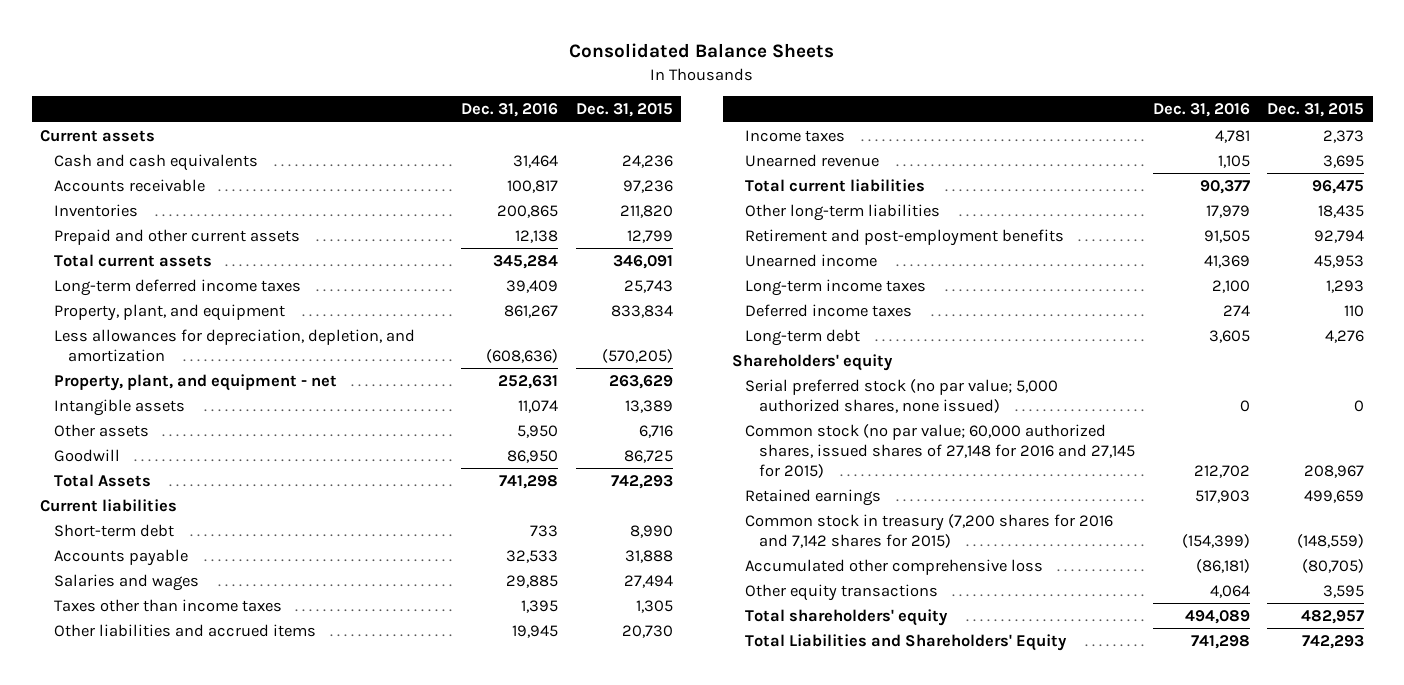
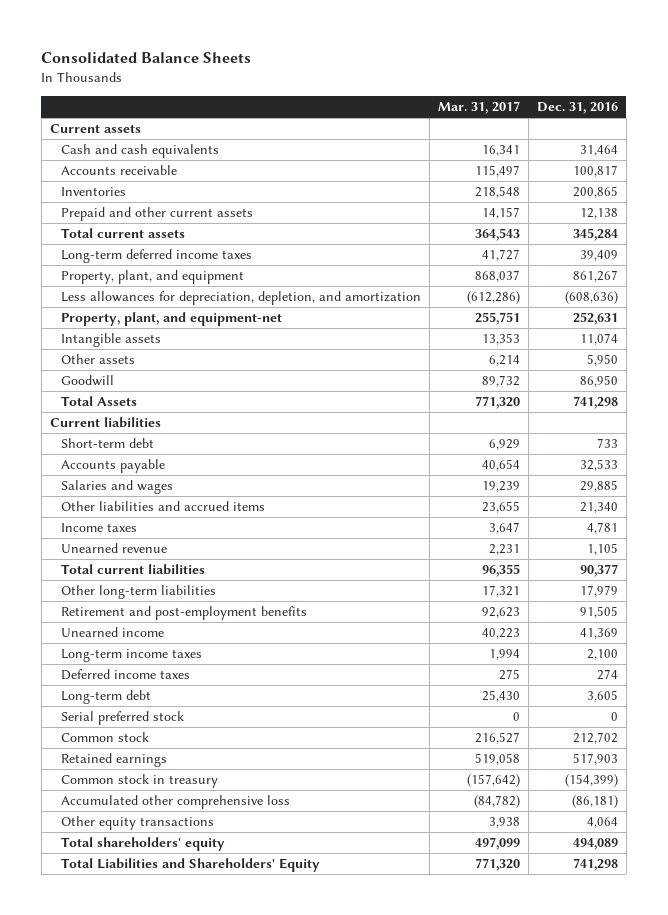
[575,103,673,118] Dec. 31, 2015 -> none
none -> [437,101,520,115] Mar. 31, 2017
[53,373,337,391] Property, plant, and equipment - net -> [60,312,282,327] Property, plant, and equipment-net
[53,598,282,612] Taxes other than income taxes -> none
[512,624,559,638] 19,945 -> [579,502,618,514] 21,340
[731,353,893,371] Shareholders' equity -> none
[745,378,1059,413] Serial preferred stock (no par value; 5,000 authorized shares, none issued) -> [60,711,184,726] Serial preferred stock
[745,423,1136,479] Common stock (no par value; 60,000 authorized shares, issued shares of 27,148 for 2016 and 27,145 for 2015) -> [60,732,149,743] Common stock
[745,513,1114,548] Common stock in treasury (7,200 shares for 2016 and 7,142 shares for 2015) -> [60,774,218,789] Common stock in treasury

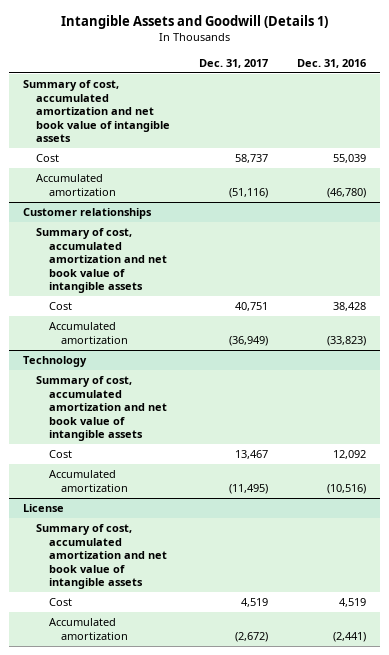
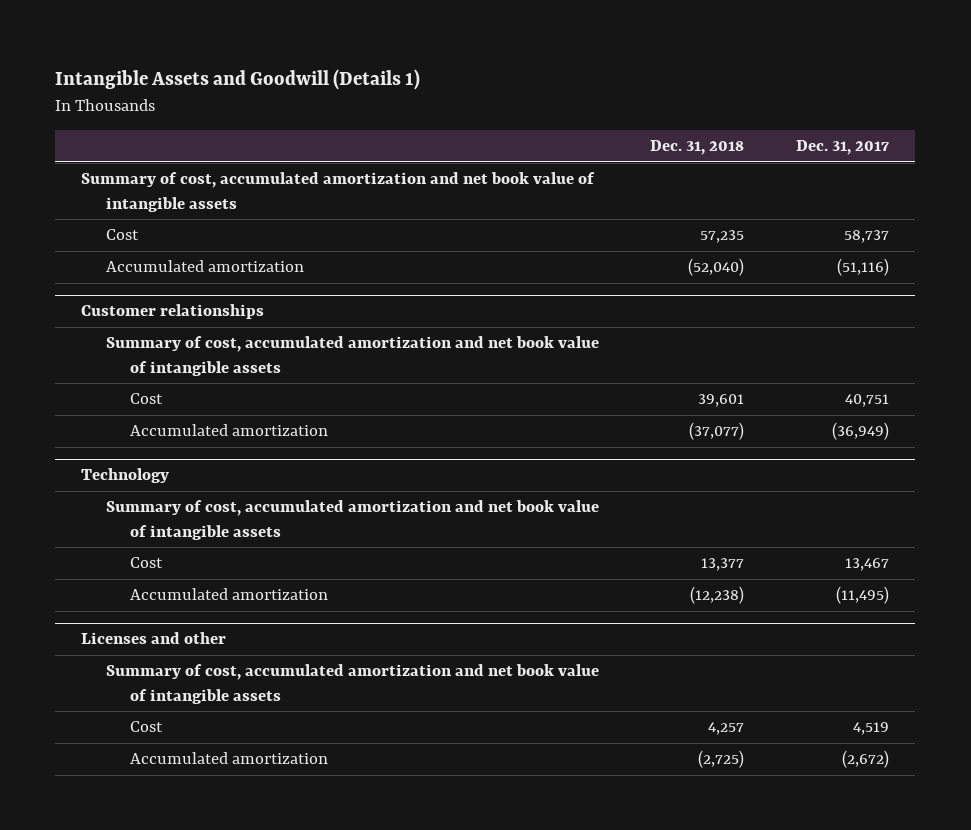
[296,58,366,68] Dec. 31, 2016 -> none
none -> [650,140,745,156] Dec. 31, 2018
[23,504,65,513] License -> [81,632,227,645] Licenses and other

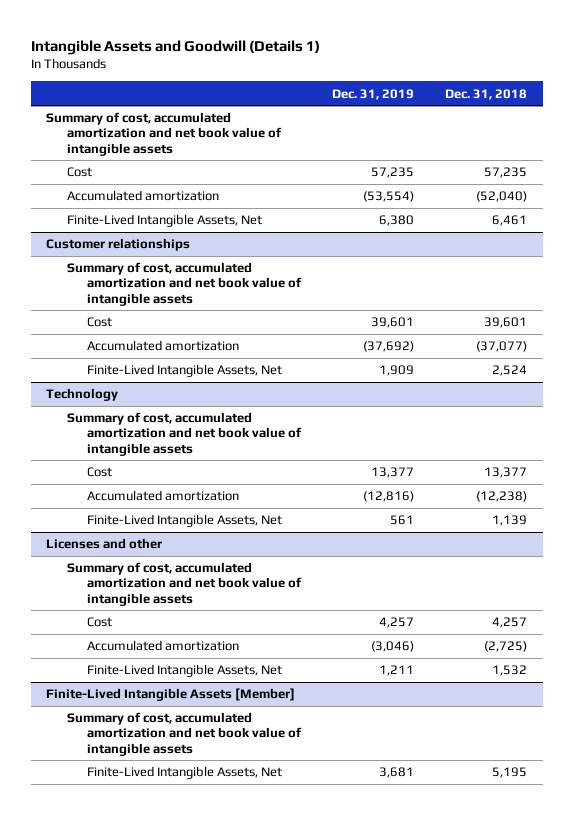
[796,140,890,156] Dec. 31, 2017 -> none
none -> [331,88,414,100] Dec. 31, 2019
none -> [66,214,262,228] Finite-Lived Intangible Assets, Net
none -> [86,364,282,378] Finite-Lived Intangible Assets, Net
none -> [86,514,282,528] Finite-Lived Intangible Assets, Net
none -> [86,664,282,678] Finite-Lived Intangible Assets, Net
none -> [46,688,296,702] Finite-Lived Intangible Assets [Member]
none -> [66,712,302,756] Summary of cost, accumulated amortization and net book value of intangible assets
none -> [86,766,282,780] Finite-Lived Intangible Assets, Net

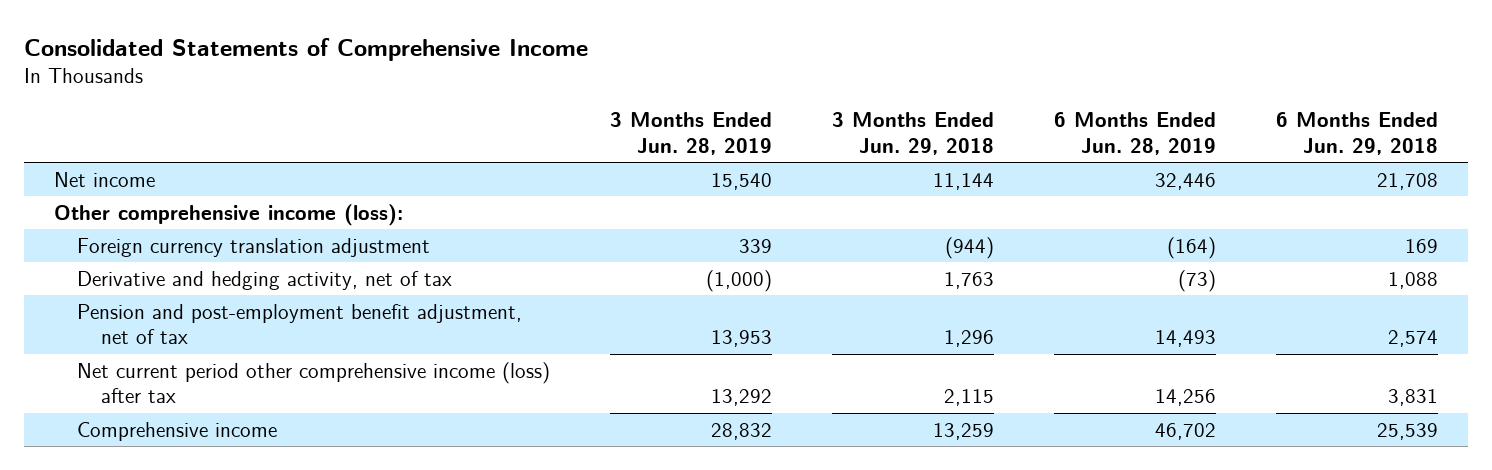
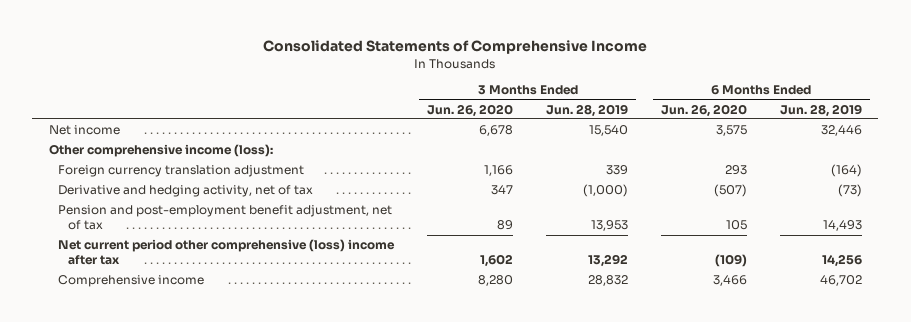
[832,112,995,155] 3 Months Ended Jun. 29, 2018 -> none
[1276,112,1439,155] 6 Months Ended Jun. 29, 2018 -> none
none -> [427,103,514,117] Jun. 26, 2020
none -> [661,103,748,117] Jun. 26, 2020
[77,361,551,404] Net current period other comprehensive income (loss) after tax -> [58,239,396,266] Net current period other comprehensive (loss) income after tax

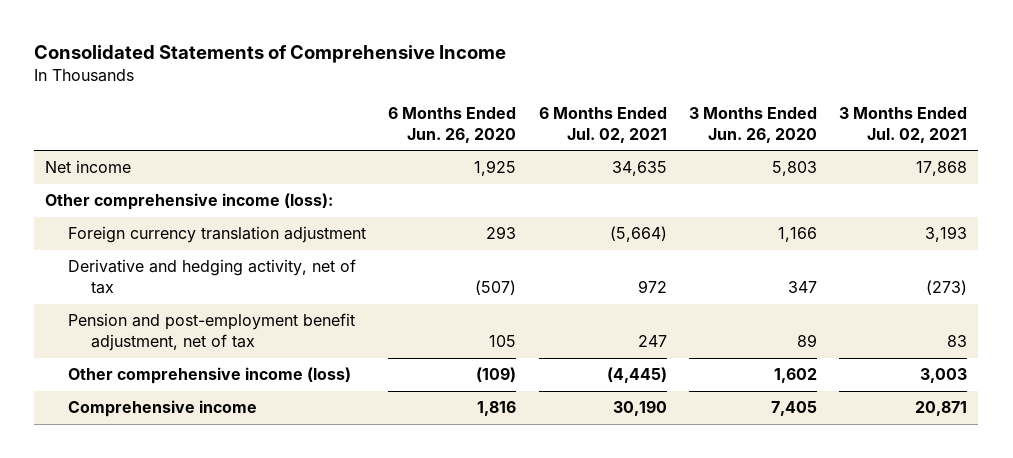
[546,103,629,117] Jun. 28, 2019 -> none
[779,103,862,117] Jun. 28, 2019 -> none
none -> [538,106,667,143] 6 Months Ended Jul. 02, 2021
none -> [839,106,968,143] 3 Months Ended Jul. 02, 2021
[479,125,514,137] 6,678 -> [771,161,817,177] 5,803
[716,125,748,137] 3,575 -> [474,160,517,177] 1,925
[58,239,396,266] Net current period other comprehensive (loss) income after tax -> [68,367,352,385] Other comprehensive income (loss)
[478,275,514,287] 8,280 -> [770,401,817,417] 7,405
[713,275,748,287] 3,466 -> [477,401,517,417] 1,816

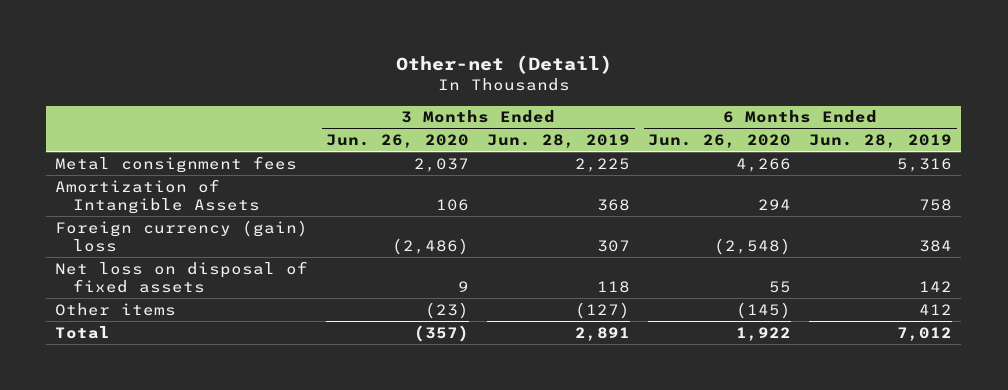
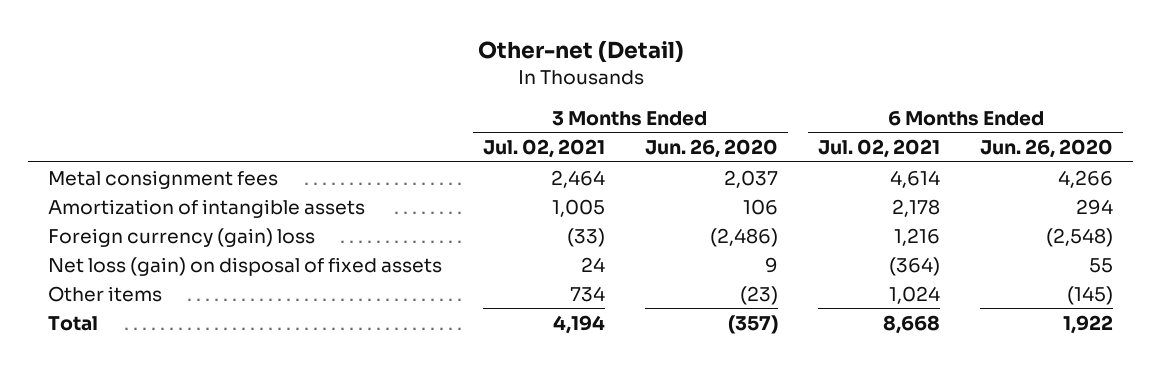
[487,133,631,148] Jun. 28, 2019 -> none
[809,133,953,148] Jun. 28, 2019 -> none
none -> [482,138,605,158] Jul. 02, 2021
none -> [817,138,940,158] Jul. 02, 2021
[55,178,261,214] Amortization of Intangible Assets -> [48,198,366,218] Amortization of intangible assets
[55,260,309,293] Net loss on disposal of fixed assets -> [48,256,443,276] Net loss (gain) on disposal of fixed assets

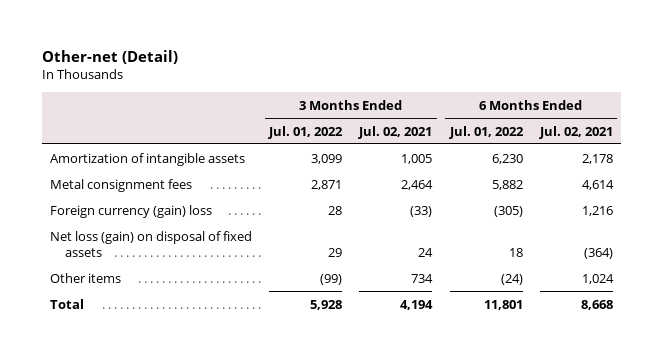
[644,138,778,158] Jun. 26, 2020 -> none
[980,138,1114,158] Jun. 26, 2020 -> none
none -> [268,125,344,139] Jul. 01, 2022
none -> [448,125,524,139] Jul. 01, 2022
[48,169,279,189] Metal consignment fees -> [50,178,193,192] Metal consignment fees

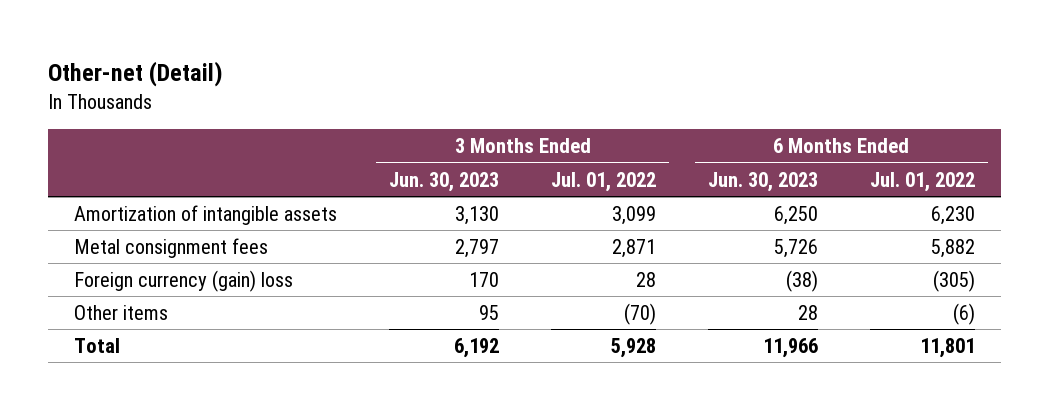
[358,125,433,139] Jul. 02, 2021 -> none
[538,125,613,139] Jul. 02, 2021 -> none
none -> [389,171,500,192] Jun. 30, 2023
none -> [707,171,818,192] Jun. 30, 2023
[50,230,253,257] Net loss (gain) on disposal of fixed assets -> none
[320,273,343,285] (99) -> [624,303,657,326] (70)
[500,273,523,285] (24) -> [952,303,975,326] (6)

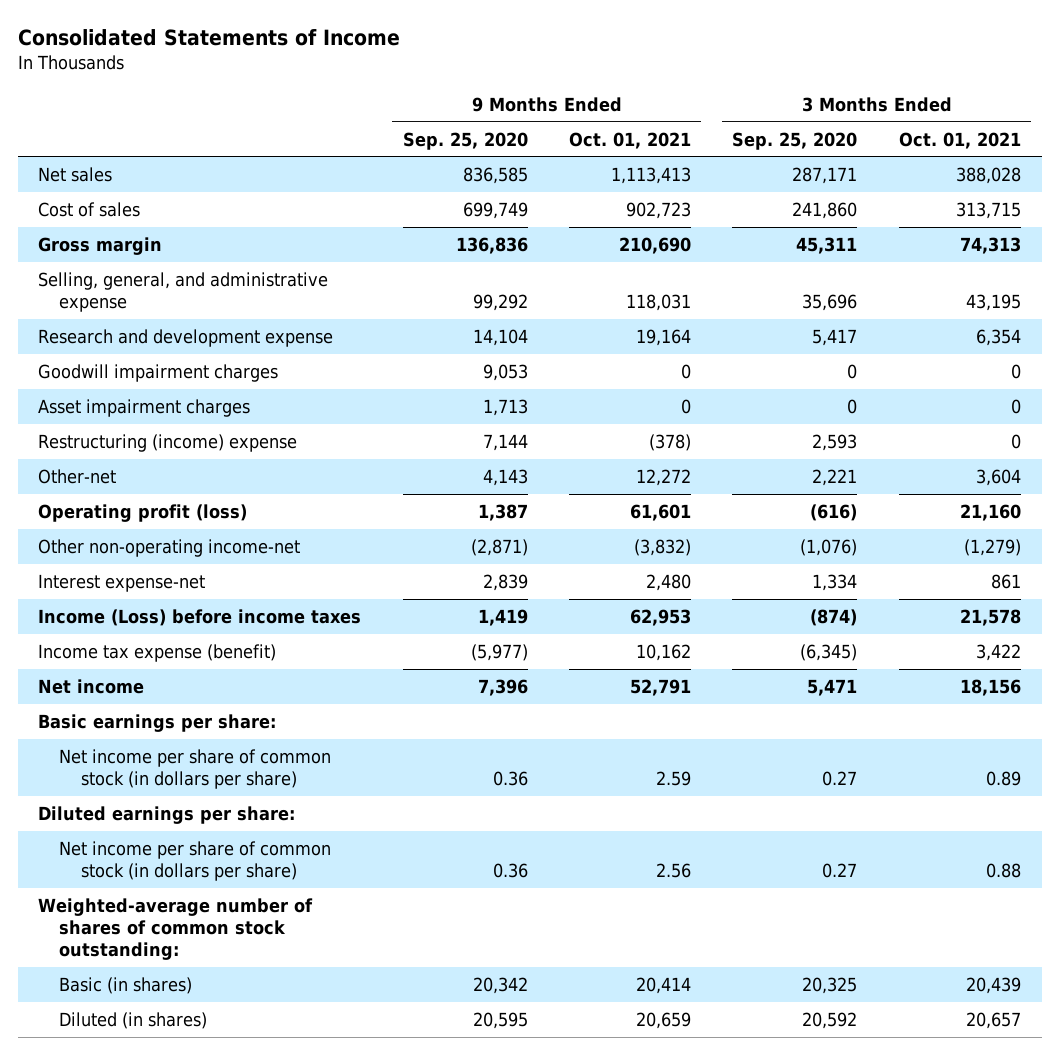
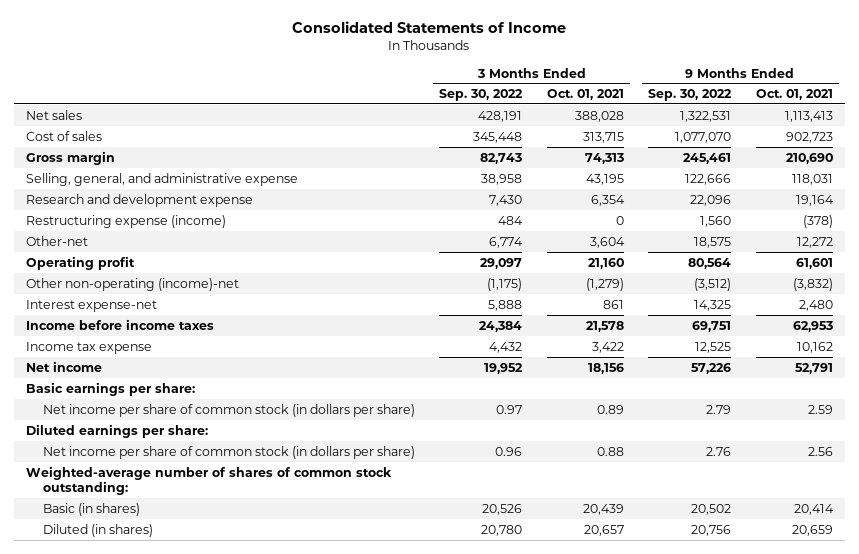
[402,131,528,150] Sep. 25, 2020 -> none
[732,131,858,150] Sep. 25, 2020 -> none
none -> [439,89,524,102] Sep. 30, 2022
none -> [648,89,733,102] Sep. 30, 2022
[38,363,279,382] Goodwill impairment charges -> none
[38,398,251,417] Asset impairment charges -> none
[38,433,298,452] Restructuring (income) expense -> [25,214,226,228] Restructuring expense (income)
[38,503,248,522] Operating profit (loss) -> [25,255,135,270] Operating profit
[38,538,301,557] Other non-operating income-net -> [25,277,239,291] Other non-operating (income)-net
[38,608,362,626] Income (Loss) before income taxes -> [25,318,214,330] Income before income taxes
[38,643,277,662] Income tax expense (benefit) -> [25,341,152,354] Income tax expense

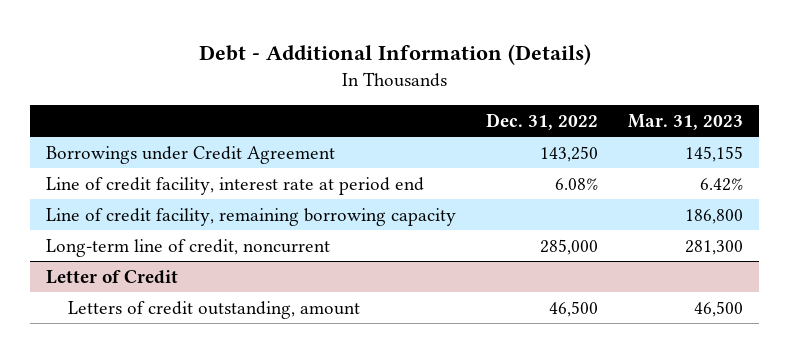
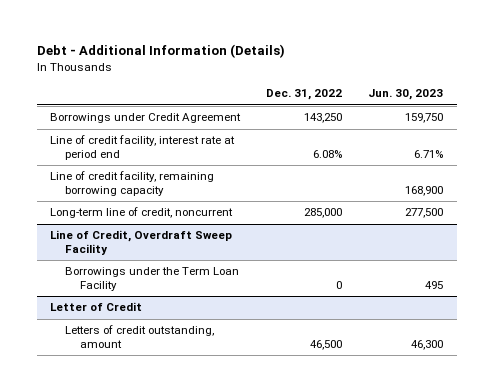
[628,113,744,130] Mar. 31, 2023 -> none
none -> [368,89,444,101] Jun. 30, 2023
none -> [50,230,233,255] Line of Credit, Overdraft Sweep Facility
none -> [65,267,240,291] Borrowings under the Term Loan Facility

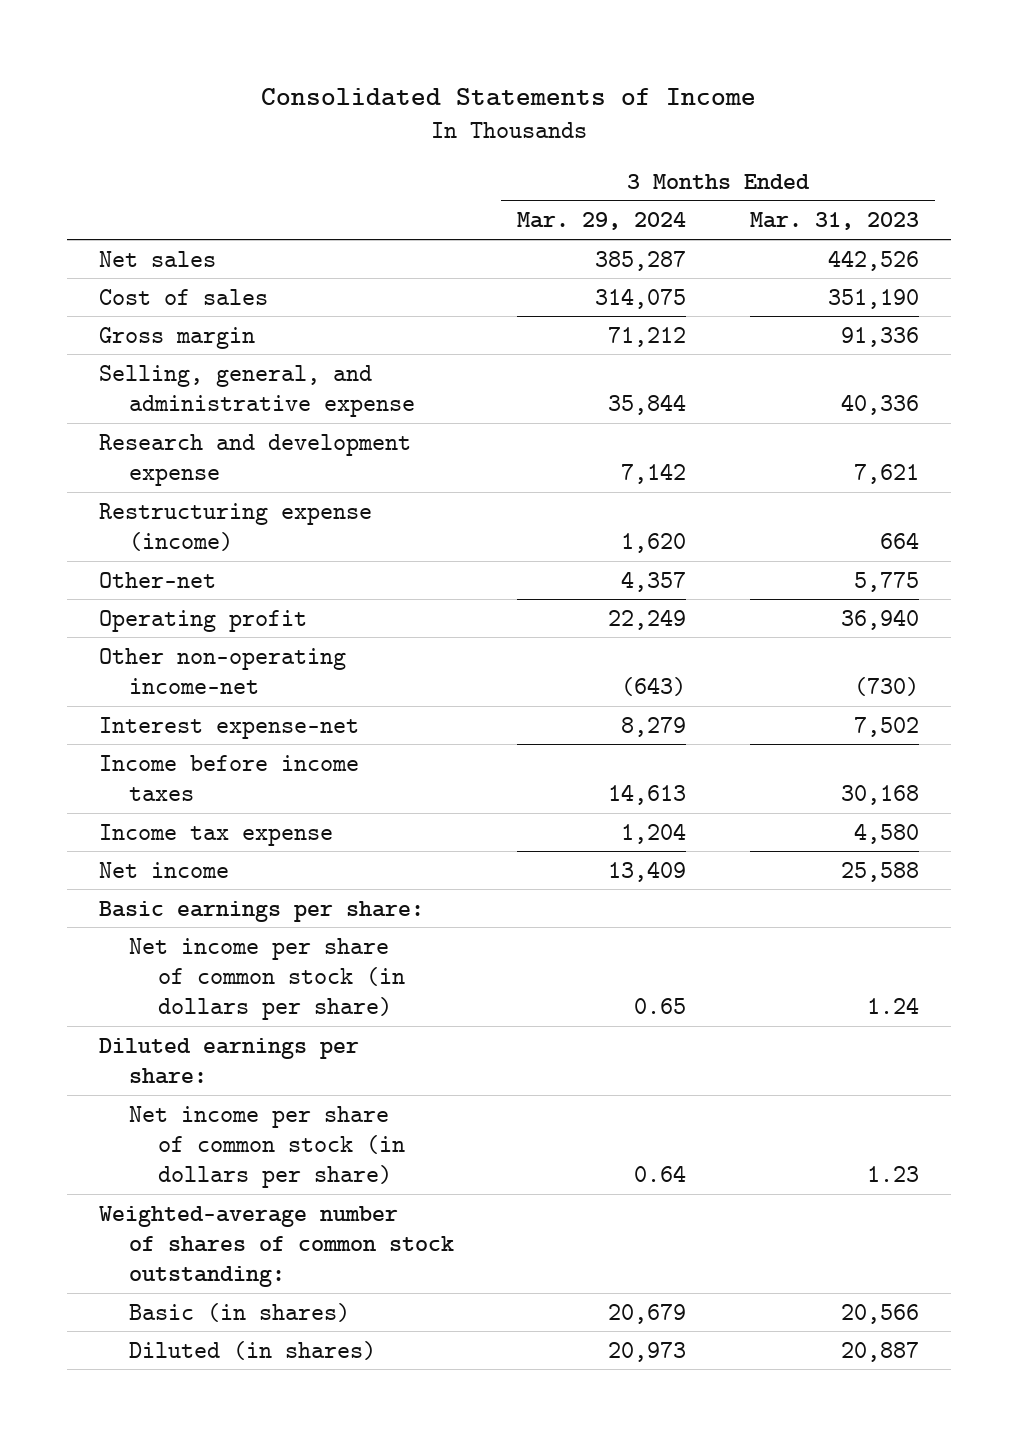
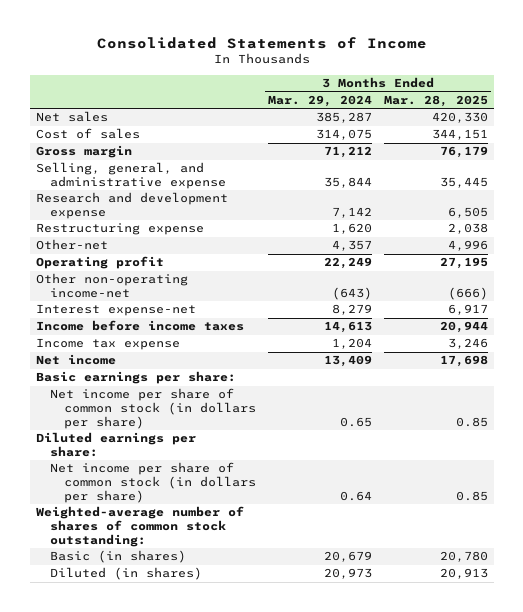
[749,212,919,231] Mar. 31, 2023 -> none
none -> [383,94,488,107] Mar. 28, 2025
[98,502,372,552] Restructuring expense (income) -> [35,223,204,236] Restructuring expense

